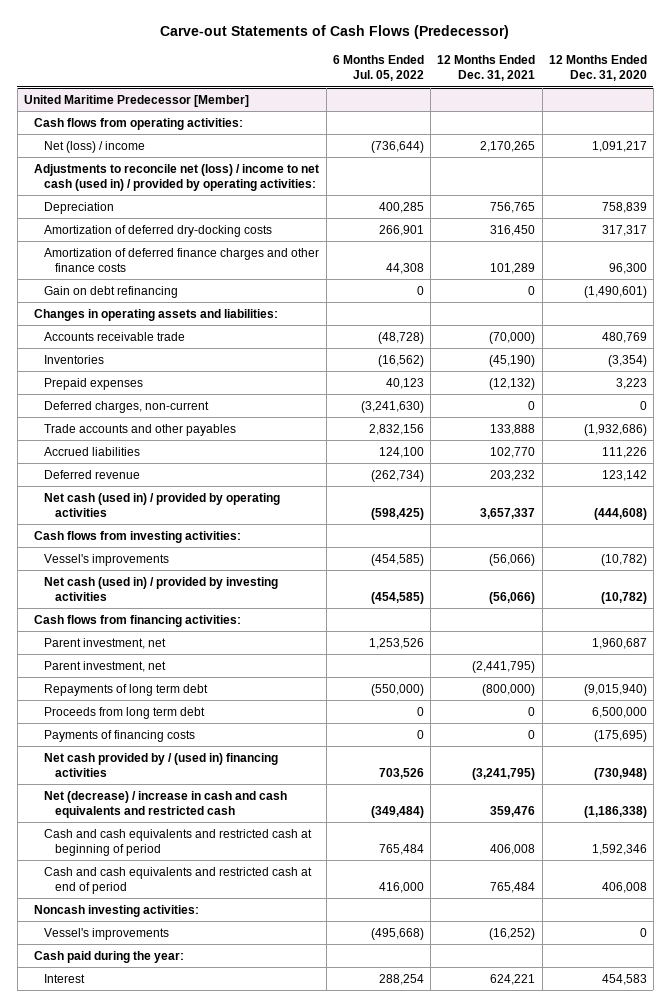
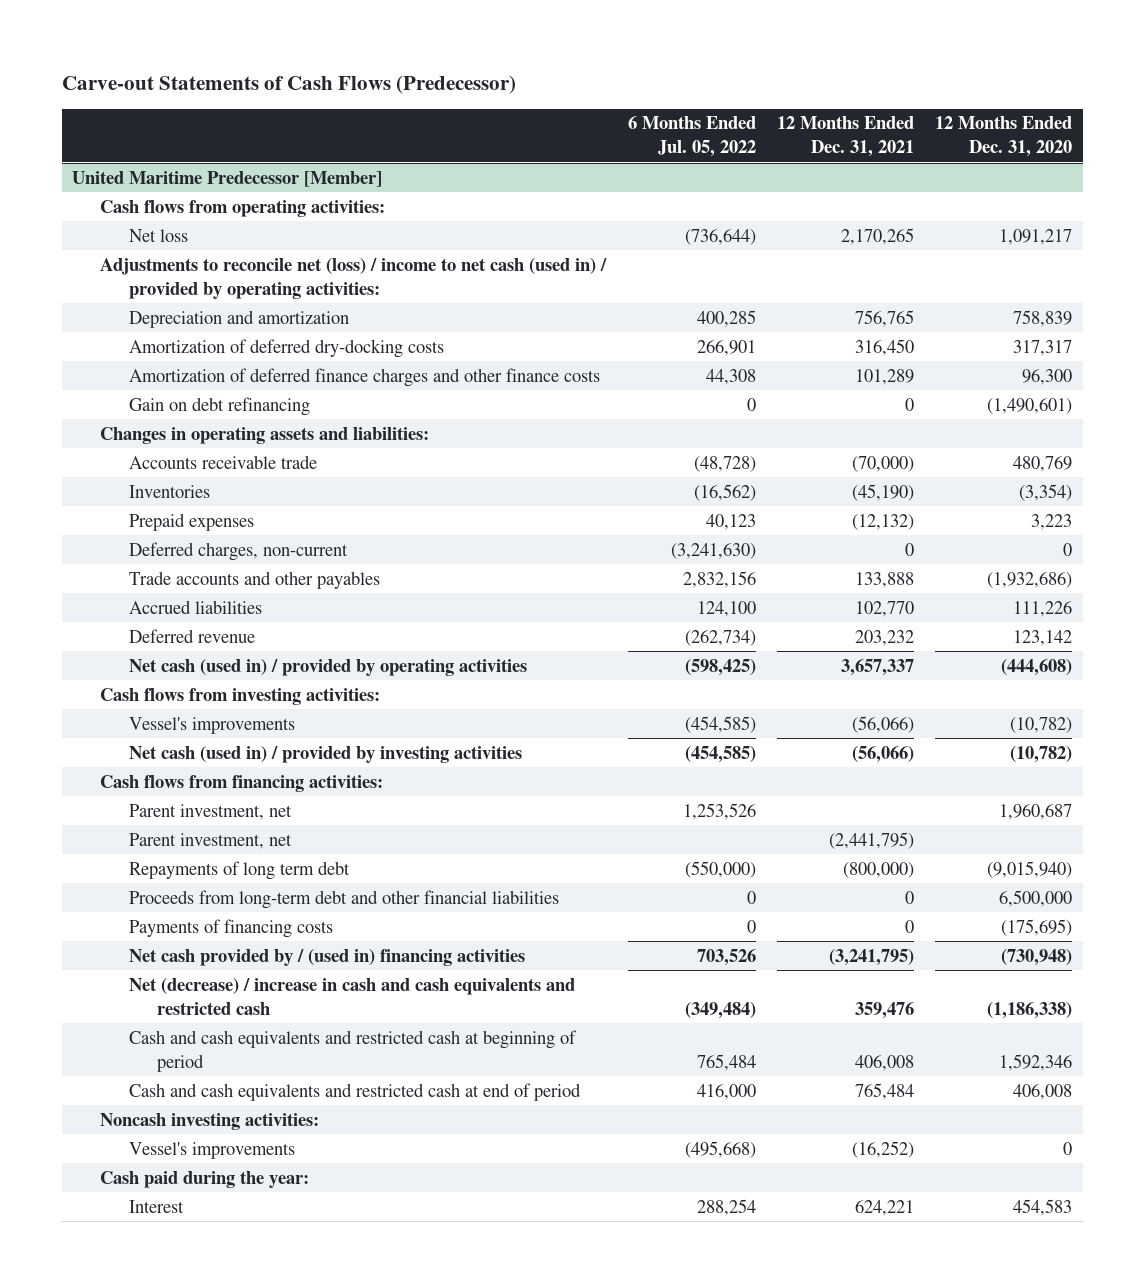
[44,140,146,153] Net (loss) / income -> [128,228,188,242] Net loss
[44,201,115,214] Depreciation -> [128,309,349,328] Depreciation and amortization
[44,706,206,719] Proceeds from long term debt -> [128,889,559,909] Proceeds from long-term debt and other financial liabilities

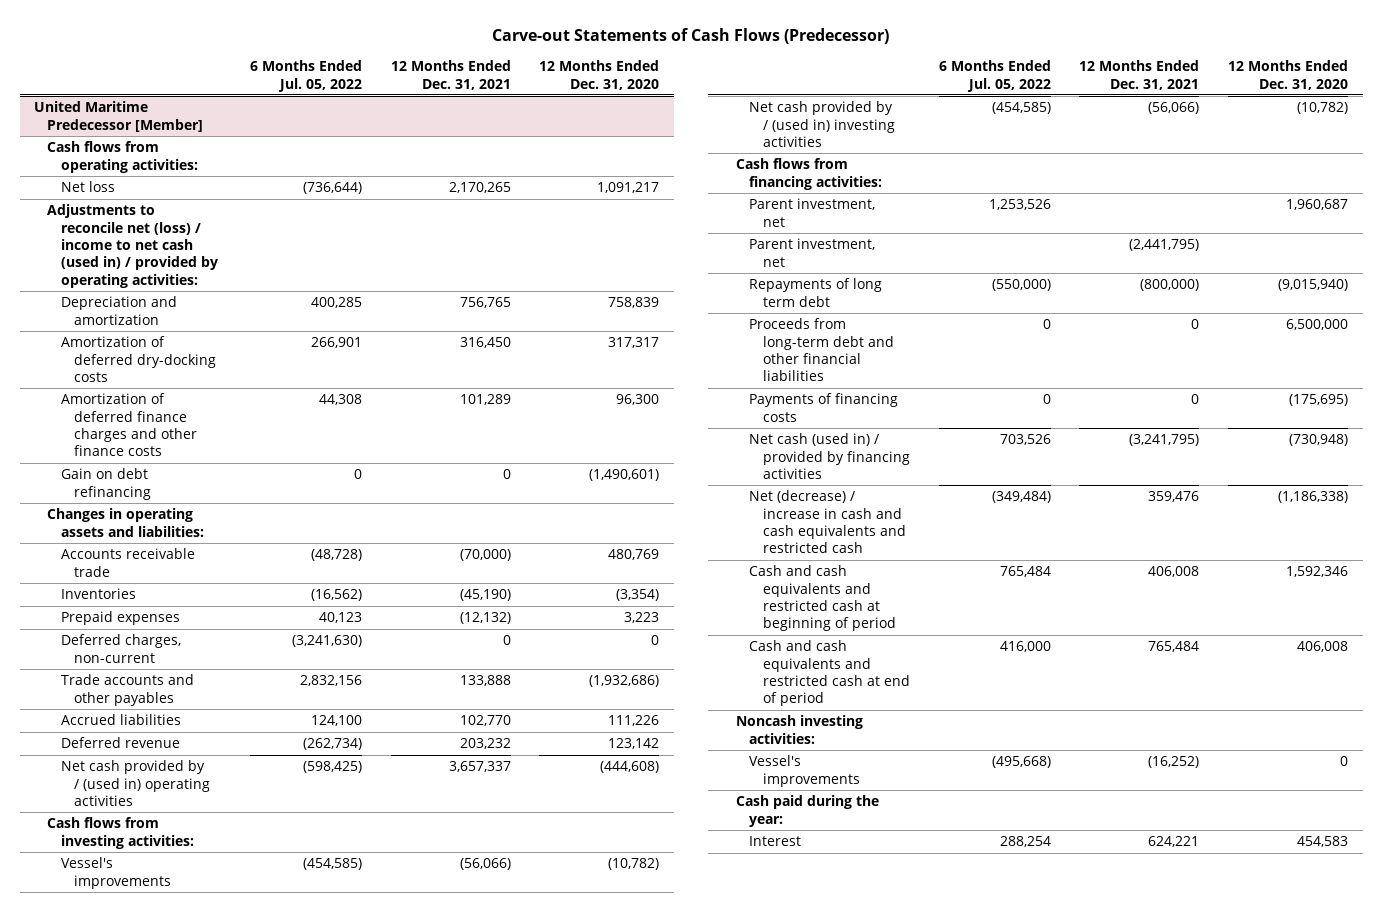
[128,658,527,676] Net cash (used in) / provided by operating activities -> [60,760,210,806] Net cash provided by / (used in) operating activities
[128,745,522,763] Net cash (used in) / provided by investing activities -> [749,101,895,147] Net cash provided by / (used in) investing activities
[128,948,525,966] Net cash provided by / (used in) financing activities -> [749,433,910,479] Net cash (used in) / provided by financing activities

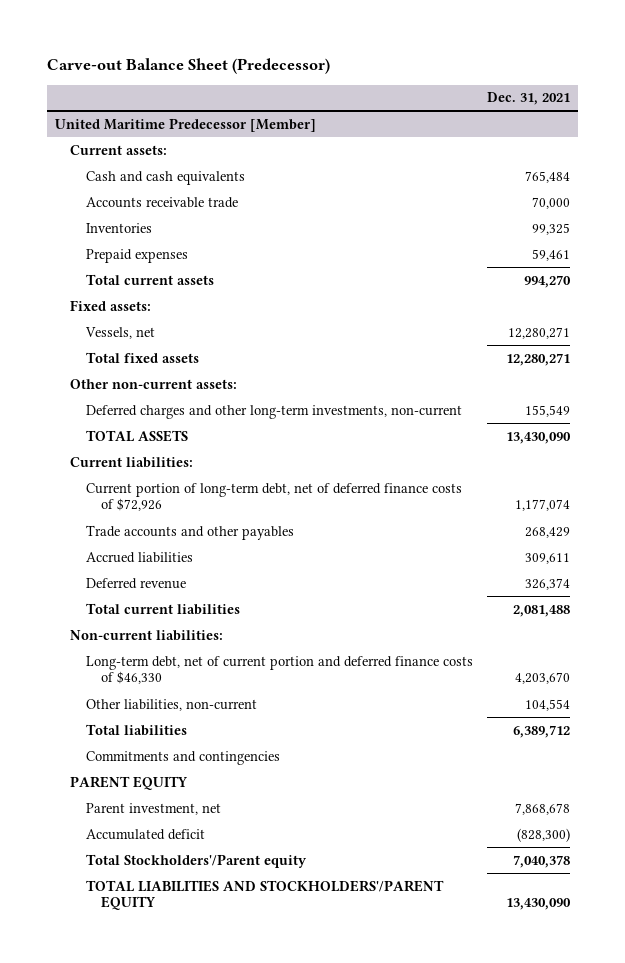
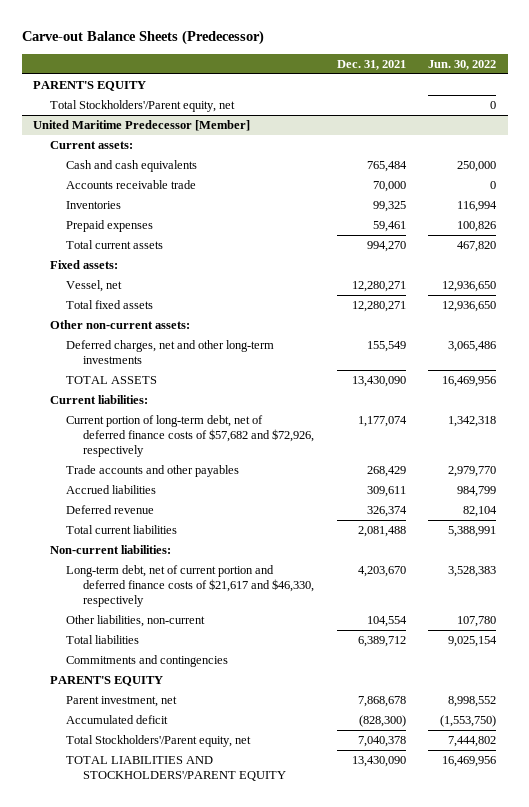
[47,58,331,75] Carve-out Balance Sheet (Predecessor) -> [21,30,264,46] Carve-out Balance Sheets (Predecessor)
none -> [428,60,497,71] Jun. 30, 2022
none -> [33,81,147,92] PARENT'S EQUITY
none -> [49,100,235,113] Total Stockholders'/Parent equity, net
[84,326,155,339] Vessels, net -> [66,280,123,293] Vessel, net
[85,404,462,419] Deferred charges and other long-term investments, non-current -> [66,340,275,365] Deferred charges, net and other long-term investments
[85,482,462,512] Current portion of long-term debt, net of deferred finance costs of $72,926 -> [66,415,314,458] Current portion of long-term debt, net of deferred finance costs of $57,682 and $72,926, respectively
[85,655,473,685] Long-term debt, net of current portion and deferred finance costs of $46,330 -> [66,565,314,608] Long-term debt, net of current portion and deferred finance costs of $21,617 and $46,330, respectively
[70,775,189,790] PARENT EQUITY -> [49,676,163,687] PARENT'S EQUITY
[85,853,307,868] Total Stockholders'/Parent equity -> [66,735,252,748] Total Stockholders'/Parent equity, net

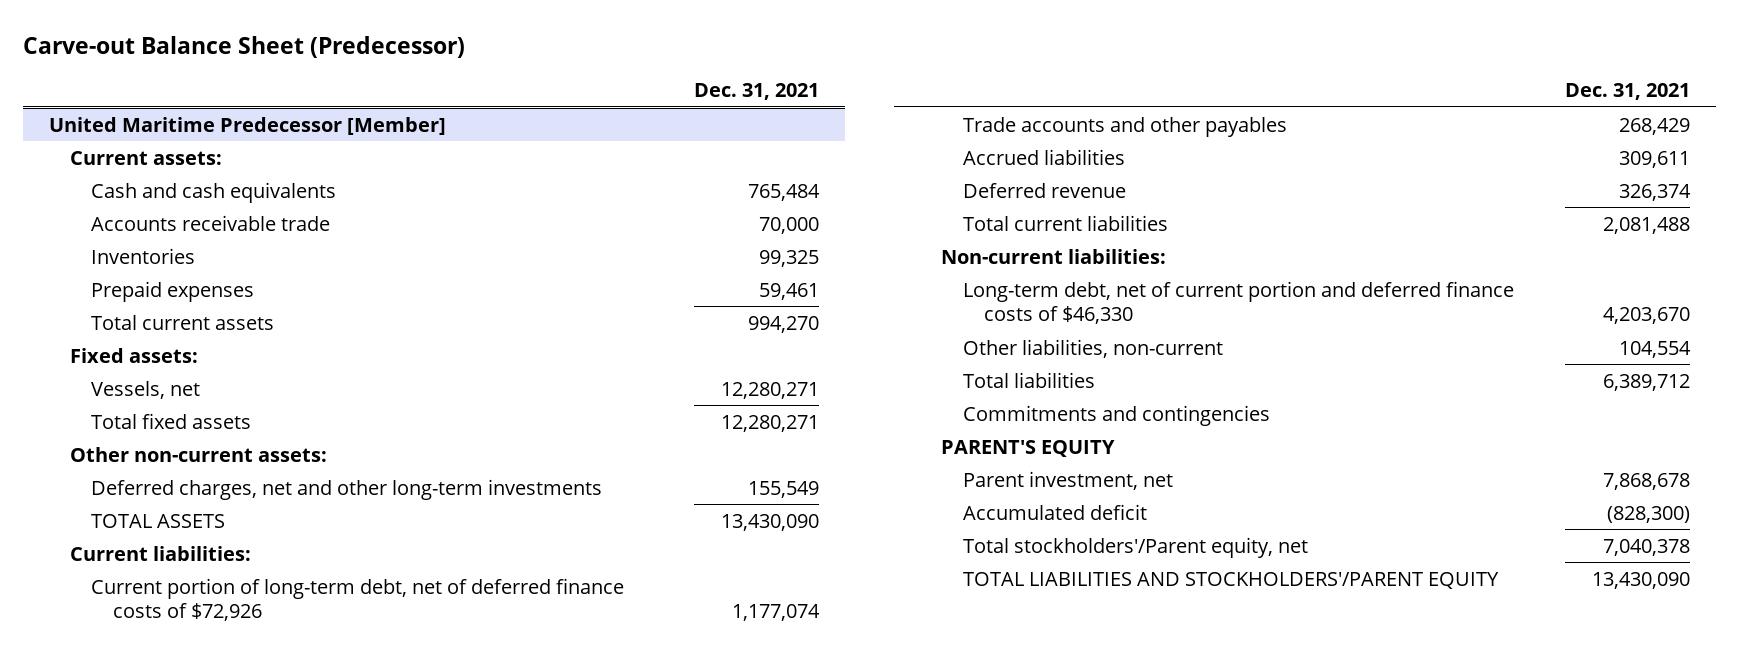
[21,30,264,46] Carve-out Balance Sheets (Predecessor) -> [23,35,466,58] Carve-out Balance Sheet (Predecessor)
[428,60,497,71] Jun. 30, 2022 -> none
[33,81,147,92] PARENT'S EQUITY -> none
[49,100,235,113] Total Stockholders'/Parent equity, net -> none
[66,280,123,293] Vessel, net -> [91,380,201,399] Vessels, net
[66,415,314,458] Current portion of long-term debt, net of deferred finance costs of $57,682 and $72,926, respectively -> [91,577,625,622] Current portion of long-term debt, net of deferred finance costs of $72,926
[66,565,314,608] Long-term debt, net of current portion and deferred finance costs of $21,617 and $46,330, respectively -> [962,280,1514,325] Long-term debt, net of current portion and deferred finance costs of $46,330
[66,735,252,748] Total Stockholders'/Parent equity, net -> [962,536,1308,558] Total stockholders'/Parent equity, net

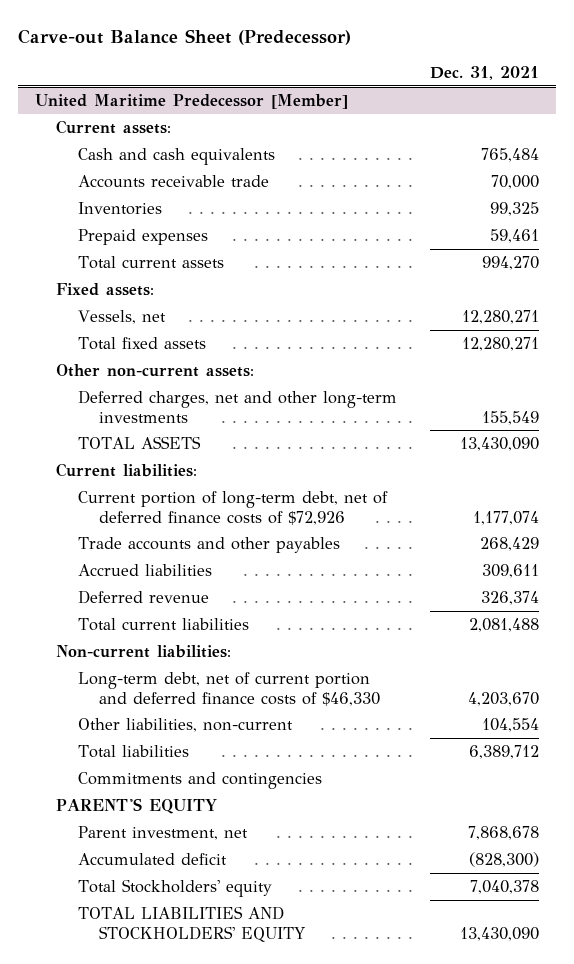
[962,536,1308,558] Total stockholders'/Parent equity, net -> [77,878,272,897] Total Stockholders' equity
[962,571,1499,589] TOTAL LIABILITIES AND STOCKHOLDERS'/PARENT EQUITY -> [77,905,306,942] TOTAL LIABILITIES AND STOCKHOLDERS' EQUITY

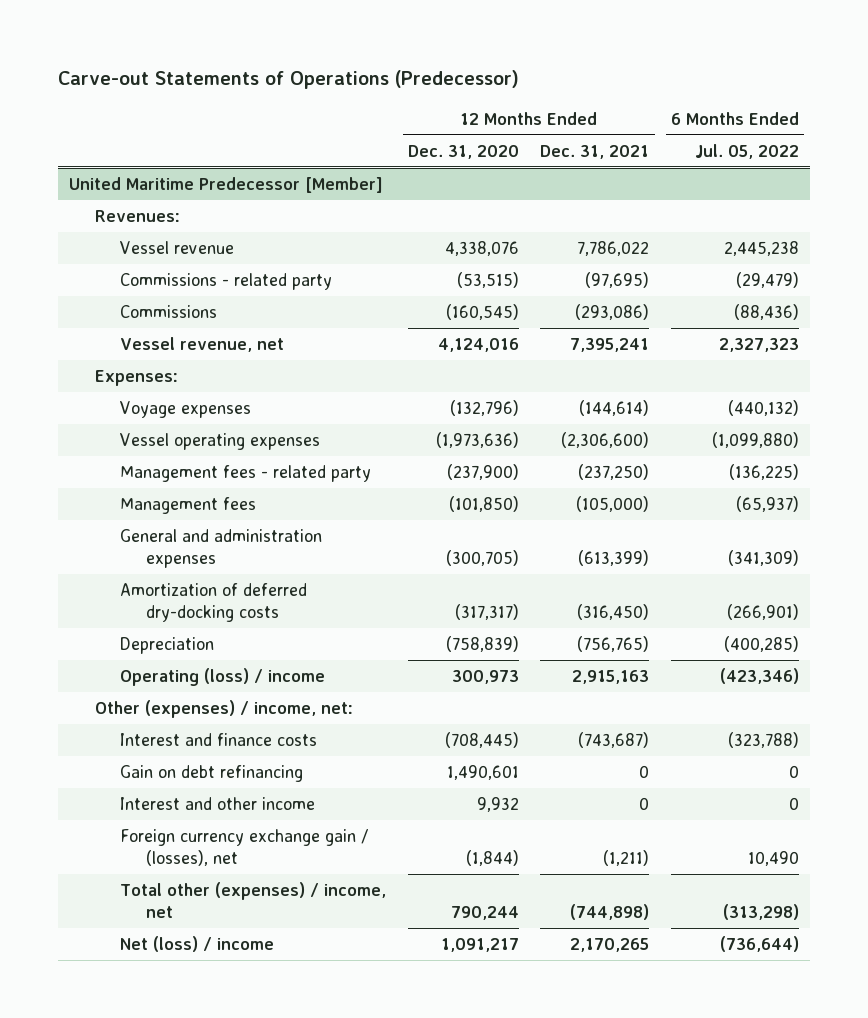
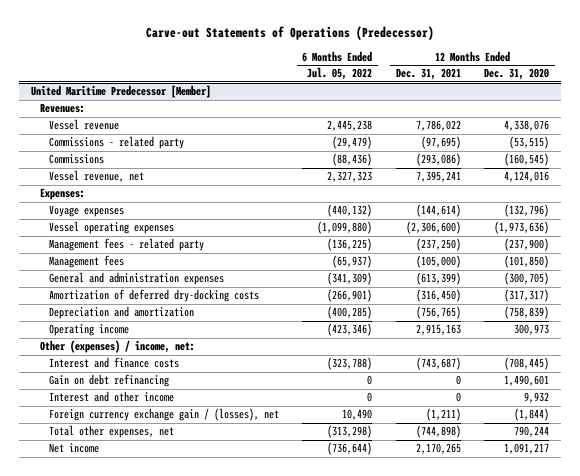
[120,636,215,654] Depreciation -> [49,306,195,320] Depreciation and amortization
[120,667,326,686] Operating (loss) / income -> [49,324,130,337] Operating income
[120,881,387,918] Total other (expenses) / income, net -> [49,425,175,439] Total other expenses, net
[120,935,275,952] Net (loss) / income -> [49,443,100,454] Net income

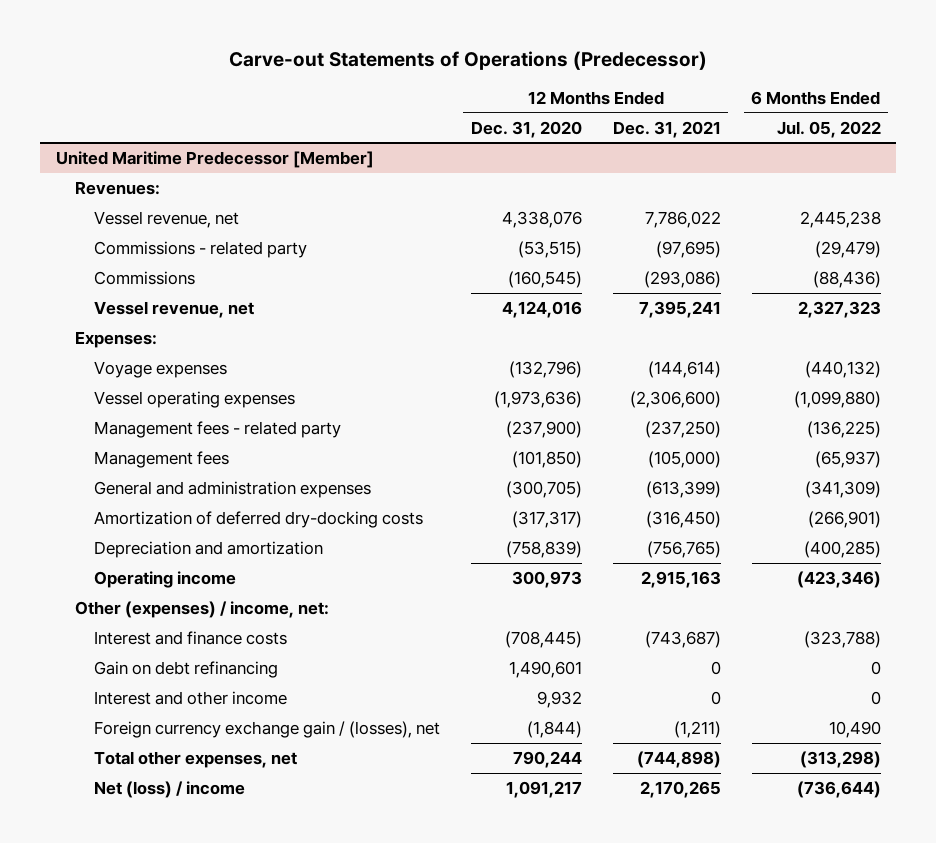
[49,119,120,131] Vessel revenue -> [94,210,240,228] Vessel revenue, net
[49,443,100,454] Net income -> [94,780,246,798] Net (loss) / income

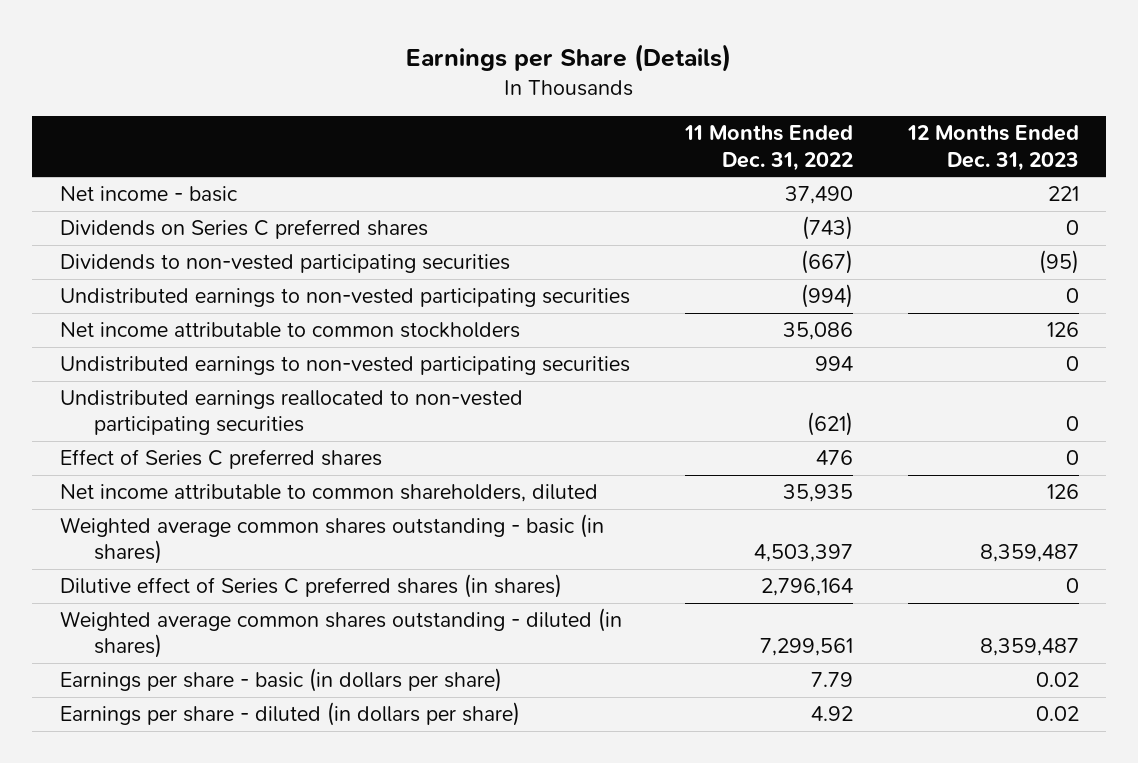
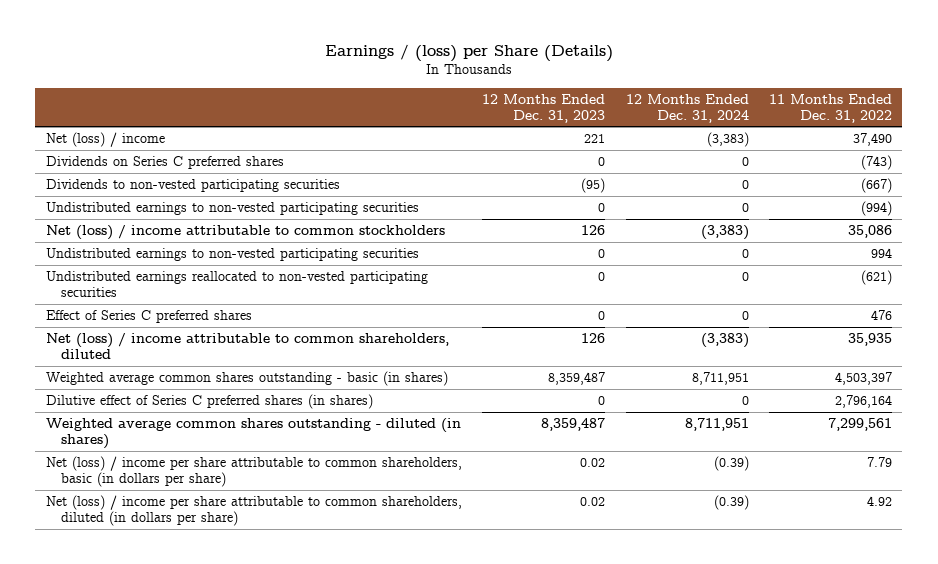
[406,43,732,72] Earnings per Share (Details) -> [324,44,613,63] Earnings / (loss) per Share (Details)
none -> [625,93,749,123] 12 Months Ended Dec. 31, 2024
[59,186,238,203] Net income - basic -> [45,132,165,148] Net (loss) / income
[59,322,520,339] Net income attributable to common stockholders -> [45,225,445,241] Net (loss) / income attributable to common stockholders
[59,484,598,503] Net income attributable to common shareholders, diluted -> [45,333,449,359] Net (loss) / income attributable to common shareholders, diluted
[59,668,502,693] Earnings per share - basic (in dollars per share) -> [45,456,462,487] Net (loss) / income per share attributable to common shareholders, basic (in dollars per share)
[59,702,520,727] Earnings per share - diluted (in dollars per share) -> [45,495,462,526] Net (loss) / income per share attributable to common shareholders, diluted (in dollars per share)

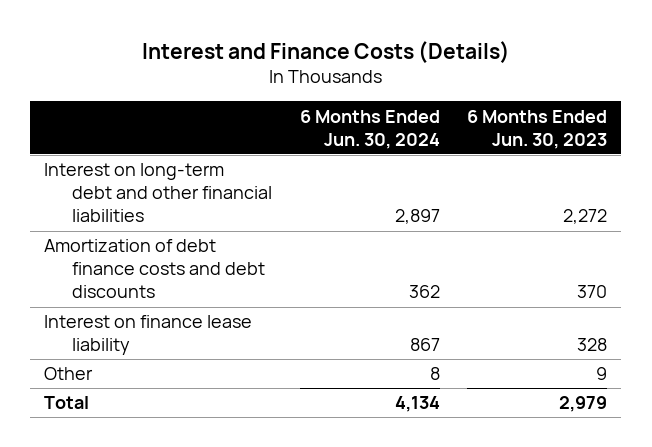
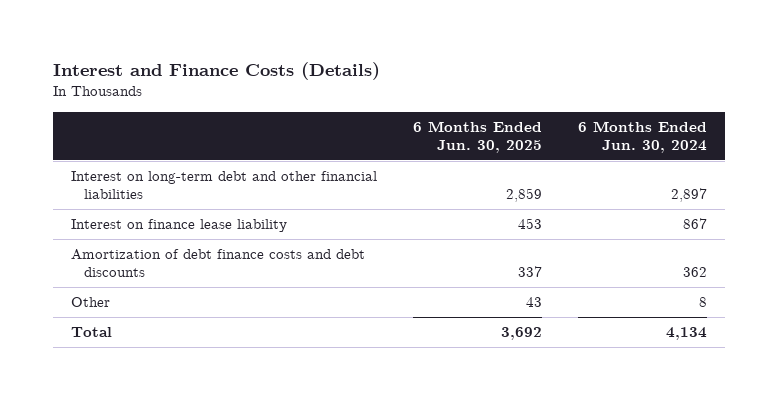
[467,109,608,149] 6 Months Ended Jun. 30, 2023 -> none
none -> [412,120,542,154] 6 Months Ended Jun. 30, 2025
[44,239,266,299] Amortization of debt finance costs and debt discounts -> [70,249,365,278] Amortization of debt finance costs and debt discounts

